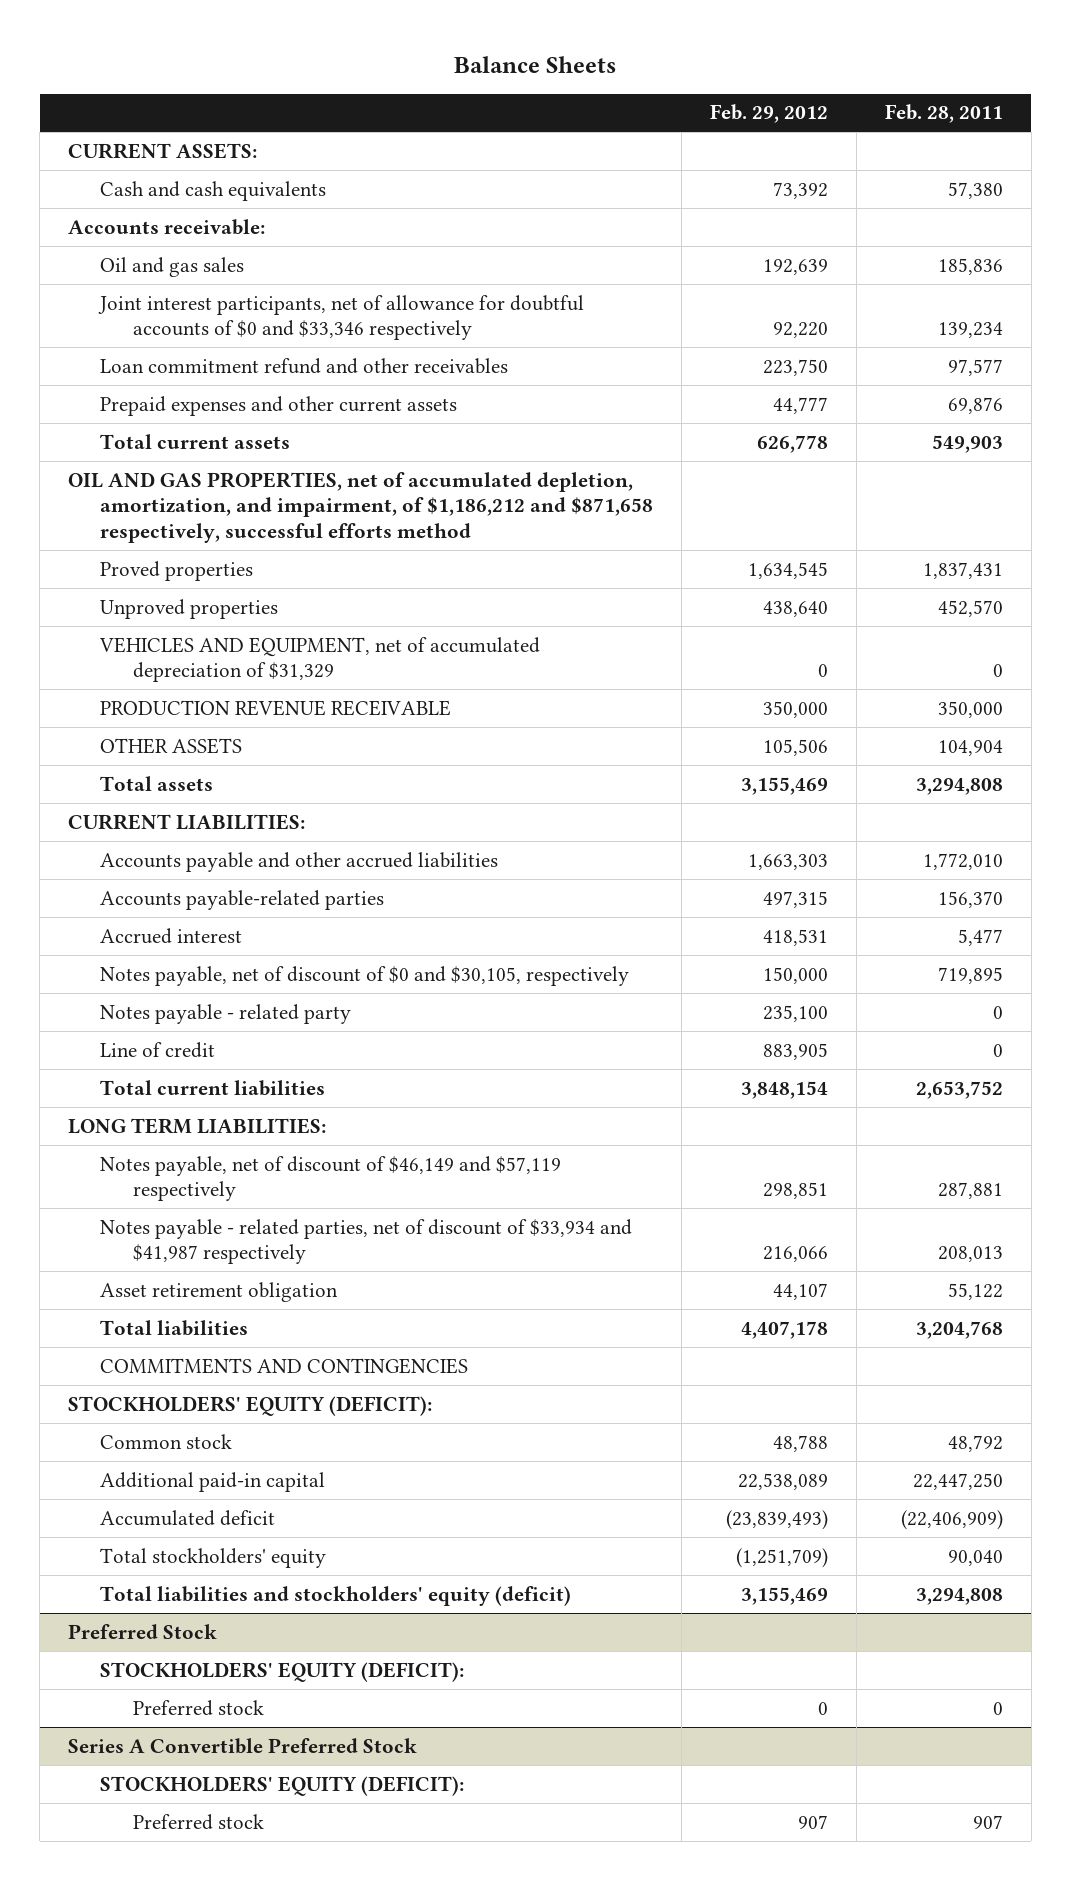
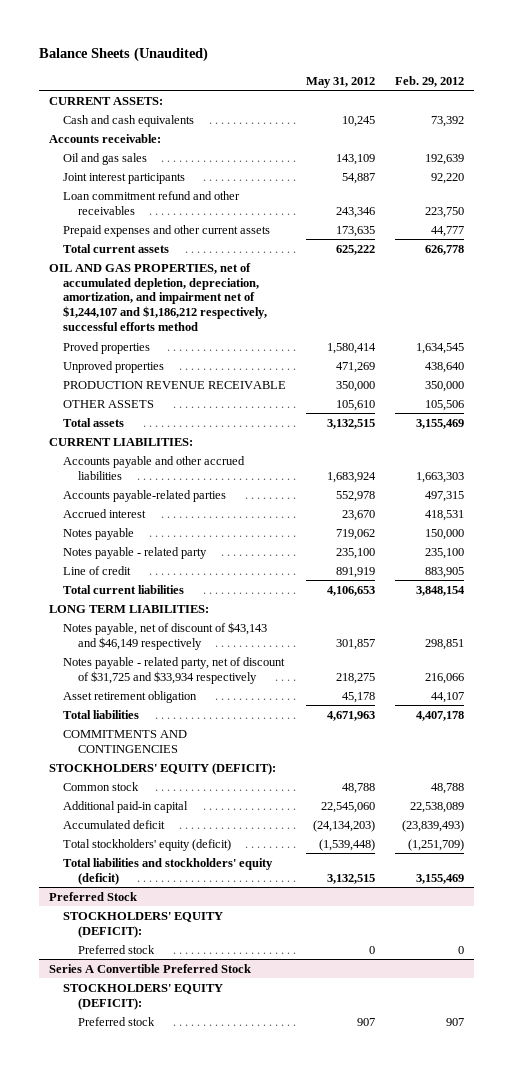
[454,55,617,73] Balance Sheets -> [38,47,208,63] Balance Sheets (Unaudited)
[885,104,1004,124] Feb. 28, 2011 -> none
none -> [306,76,376,88] May 31, 2012
[98,294,585,341] Joint interest participants, net of allowance for doubtful accounts of $0 and $33,346 respectively -> [63,172,186,184] Joint interest participants
[67,471,654,544] OIL AND GAS PROPERTIES, net of accumulated depletion, amortization, and impairment, of $1,186,212 and $871,658 respectively, successful efforts method -> [48,262,268,332] OIL AND GAS PROPERTIES, net of accumulated depletion, depreciation, amortization, and impairment net of $1,244,107 and $1,186,212 respectively, successful efforts method
[99,636,541,683] VEHICLES AND EQUIPMENT, net of accumulated depreciation of $31,329 -> none
[100,965,630,986] Notes payable, net of discount of $0 and $30,105, respectively -> [63,527,135,540] Notes payable
[100,1155,562,1202] Notes payable, net of discount of $46,149 and $57,119 respectively -> [63,621,268,650] Notes payable, net of discount of $43,143 and $46,149 respectively
[100,1218,633,1265] Notes payable - related parties, net of discount of $33,934 and $41,987 respectively -> [63,656,286,684] Notes payable - related party, net of discount of $31,725 and $33,934 respectively
[100,1547,327,1568] Total stockholders' equity -> [63,838,232,851] Total stockholders' equity (deficit)

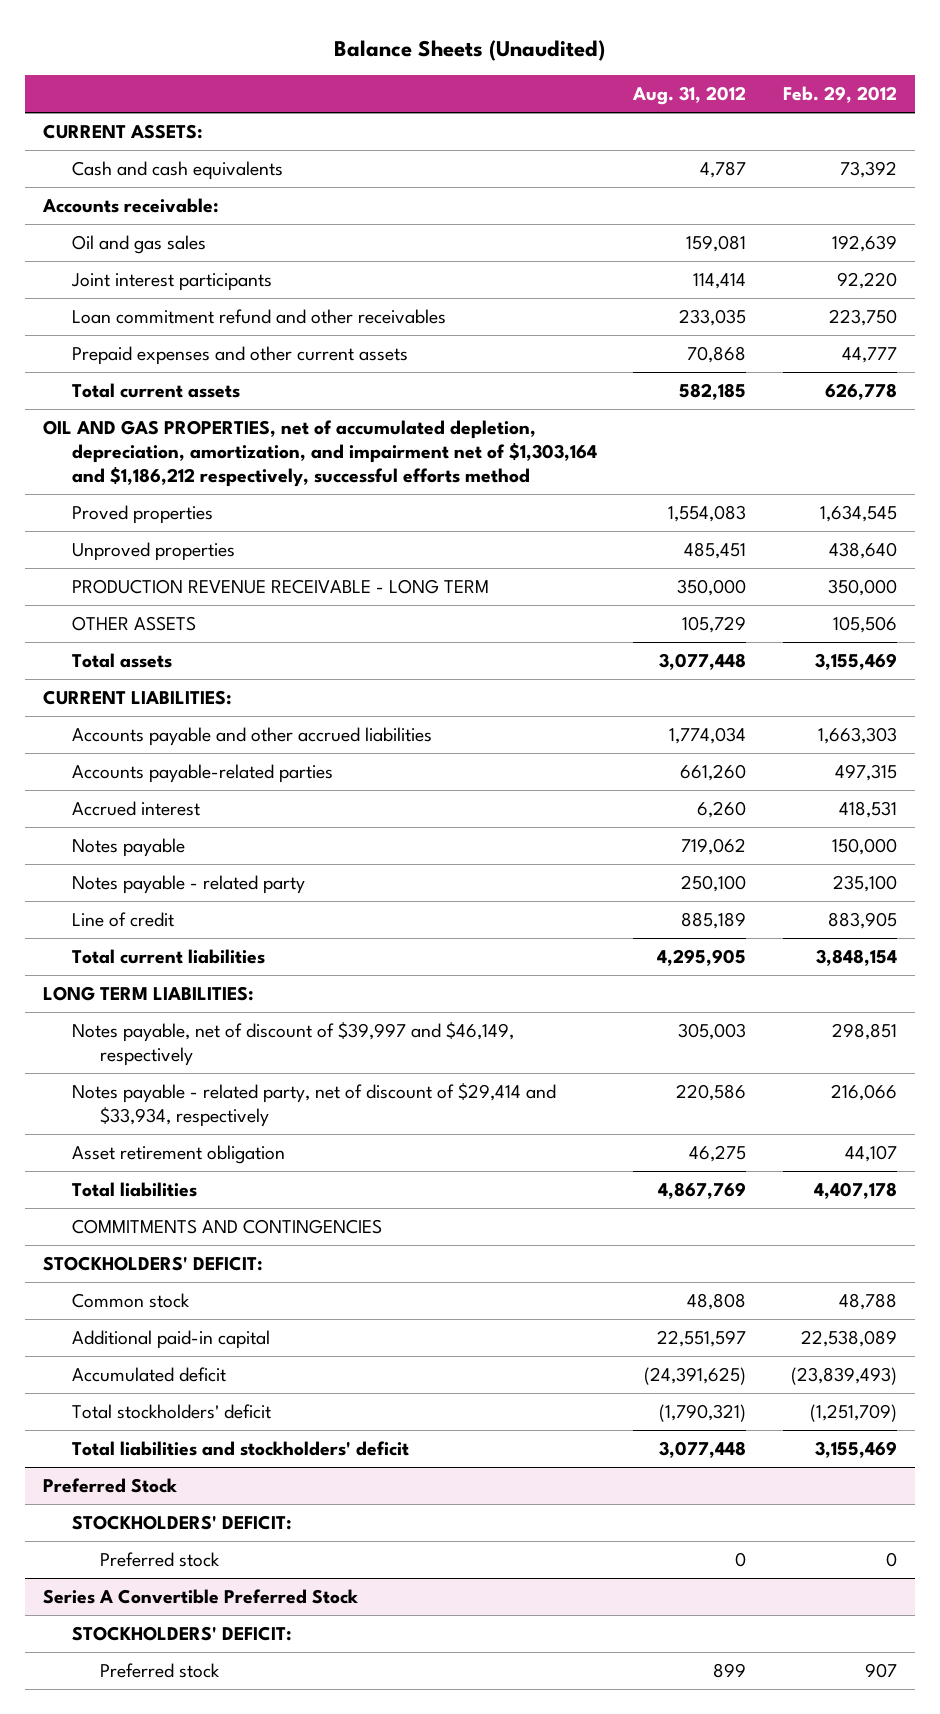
[306,76,376,88] May 31, 2012 -> none
none -> [632,86,747,106] Aug. 31, 2012
[48,262,268,332] OIL AND GAS PROPERTIES, net of accumulated depletion, depreciation, amortization, and impairment net of $1,244,107 and $1,186,212 respectively, successful efforts method -> [43,419,597,488] OIL AND GAS PROPERTIES, net of accumulated depletion, depreciation, amortization, and impairment net of $1,303,164 and $1,186,212 respectively, successful efforts method
[63,380,287,389] PRODUCTION REVENUE RECEIVABLE -> [71,578,489,594] PRODUCTION REVENUE RECEIVABLE - LONG TERM
[63,621,268,650] Notes payable, net of discount of $43,143 and $46,149 respectively -> [71,1021,514,1067] Notes payable, net of discount of $39,997 and $46,149, respectively
[63,656,286,684] Notes payable - related party, net of discount of $31,725 and $33,934 respectively -> [71,1082,556,1128] Notes payable - related party, net of discount of $29,414 and $33,934, respectively
[48,762,276,775] STOCKHOLDERS' EQUITY (DEFICIT): -> [43,1255,264,1271] STOCKHOLDERS' DEFICIT:
[63,838,232,851] Total stockholders' equity (deficit) -> [71,1403,271,1419] Total stockholders' deficit
[63,857,274,885] Total liabilities and stockholders' equity (deficit) -> [71,1440,409,1456] Total liabilities and stockholders' deficit
[63,911,224,938] STOCKHOLDERS' EQUITY (DEFICIT): -> [71,1514,292,1530] STOCKHOLDERS' DEFICIT:
[63,983,224,1010] STOCKHOLDERS' EQUITY (DEFICIT): -> [71,1625,292,1641] STOCKHOLDERS' DEFICIT:

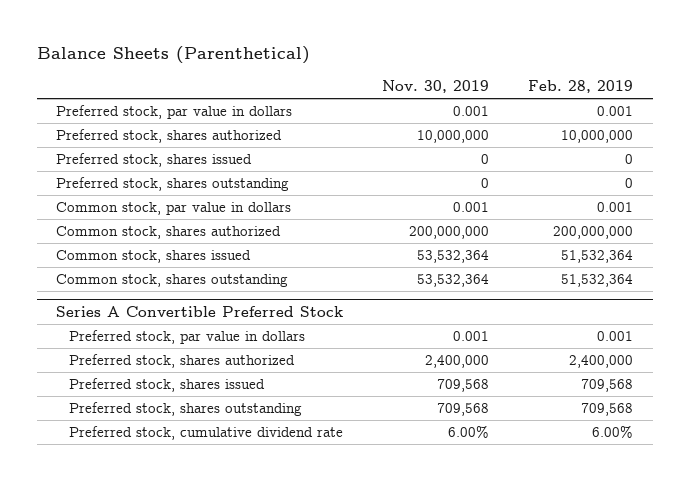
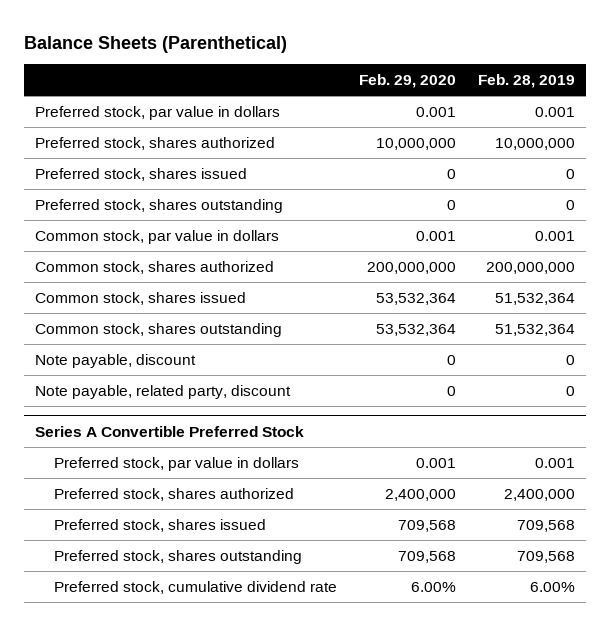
[382,80,490,94] Nov. 30, 2019 -> none
none -> [359,74,457,89] Feb. 29, 2020
none -> [35,353,197,368] Note payable, discount
none -> [35,384,292,399] Note payable, related party, discount

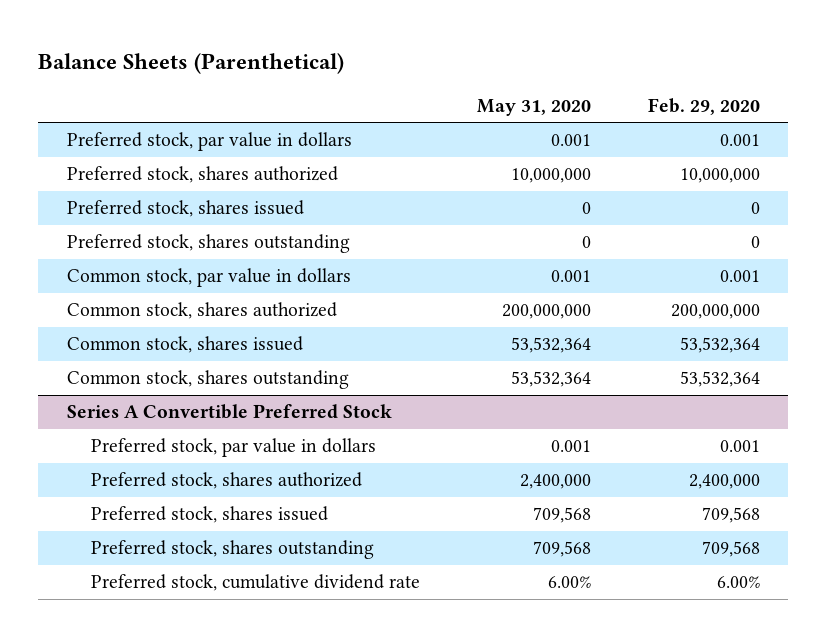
[478,74,576,89] Feb. 28, 2019 -> none
none -> [477,98,592,116] May 31, 2020
[35,353,197,368] Note payable, discount -> none
[35,384,292,399] Note payable, related party, discount -> none

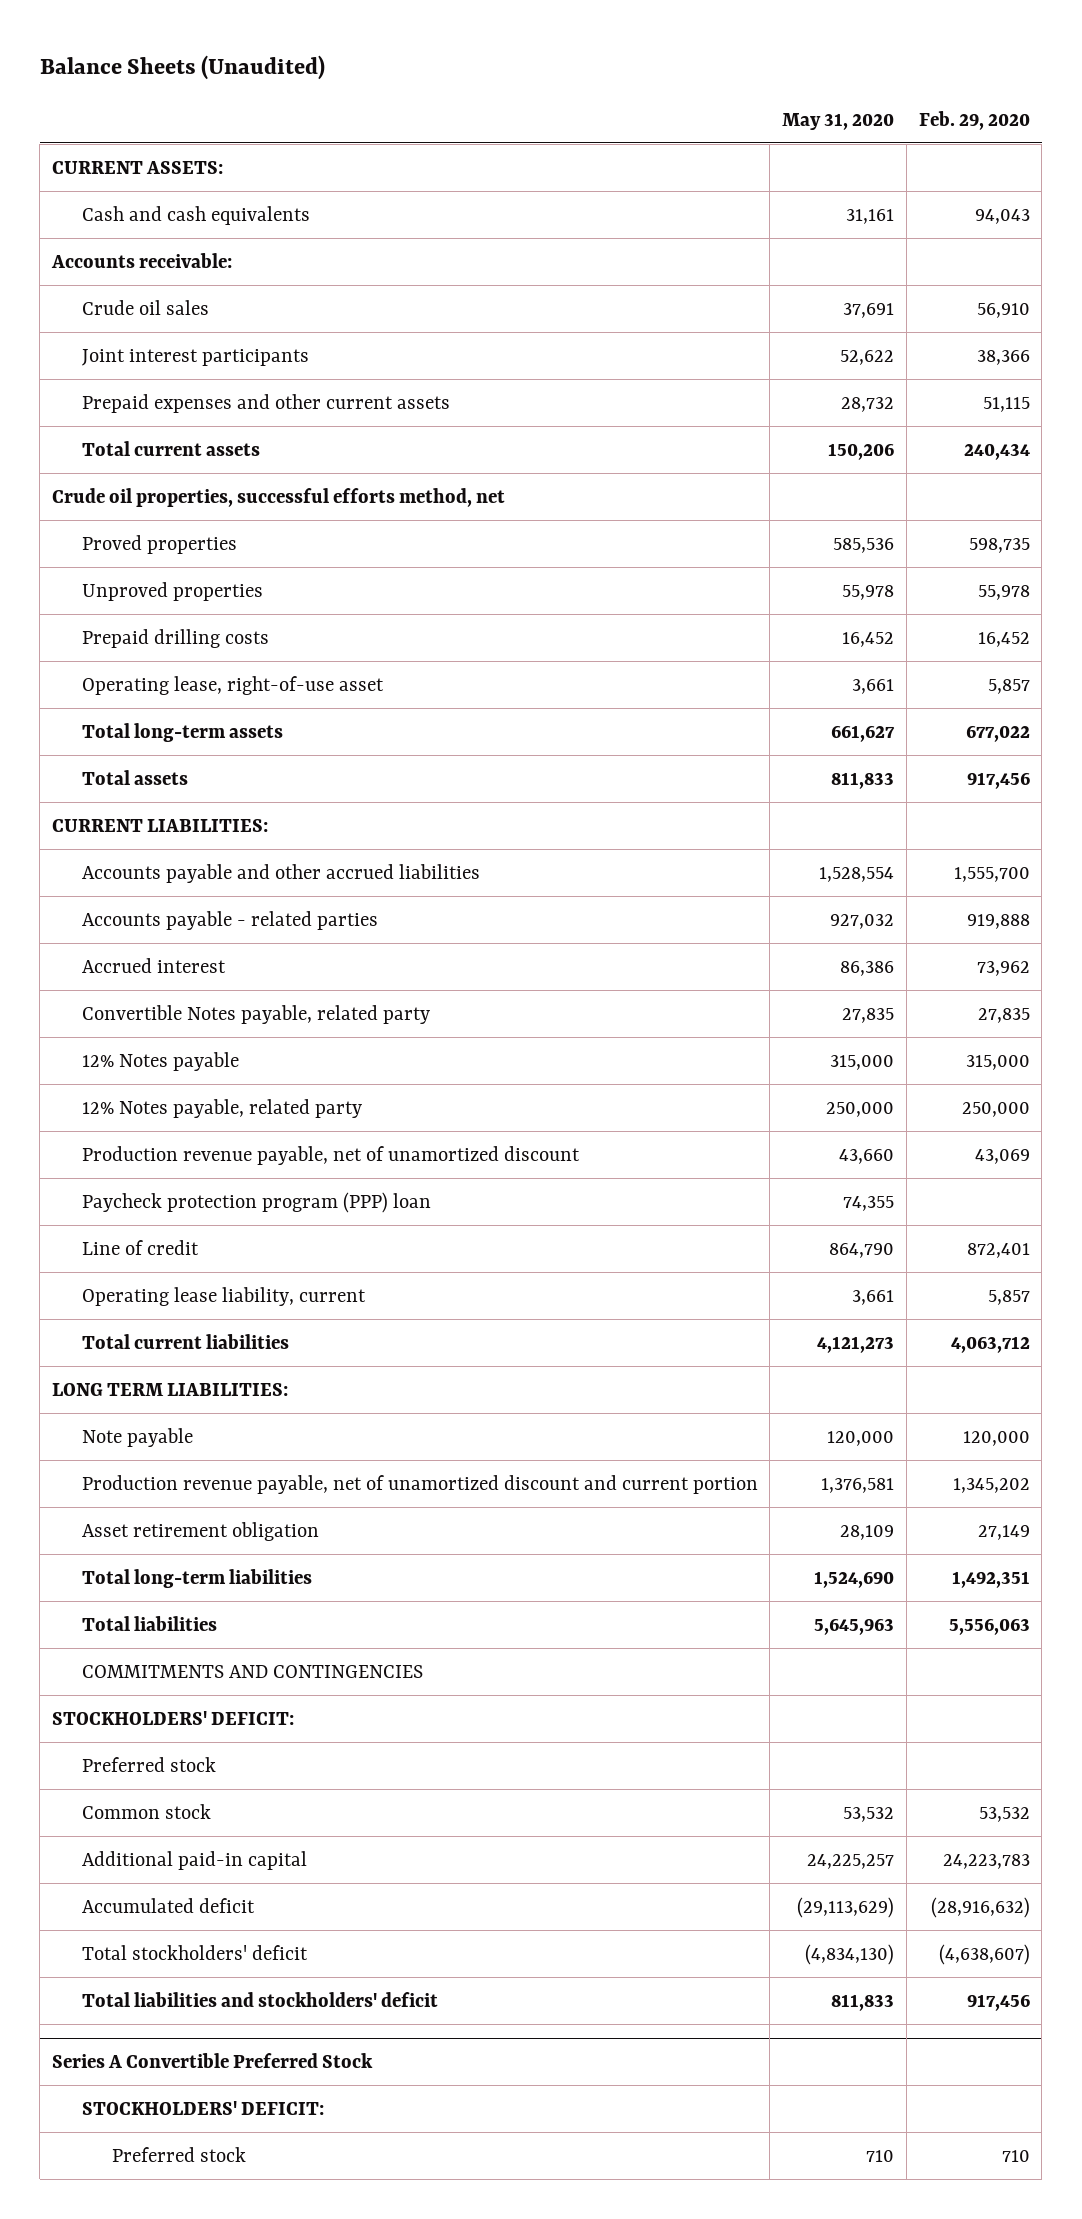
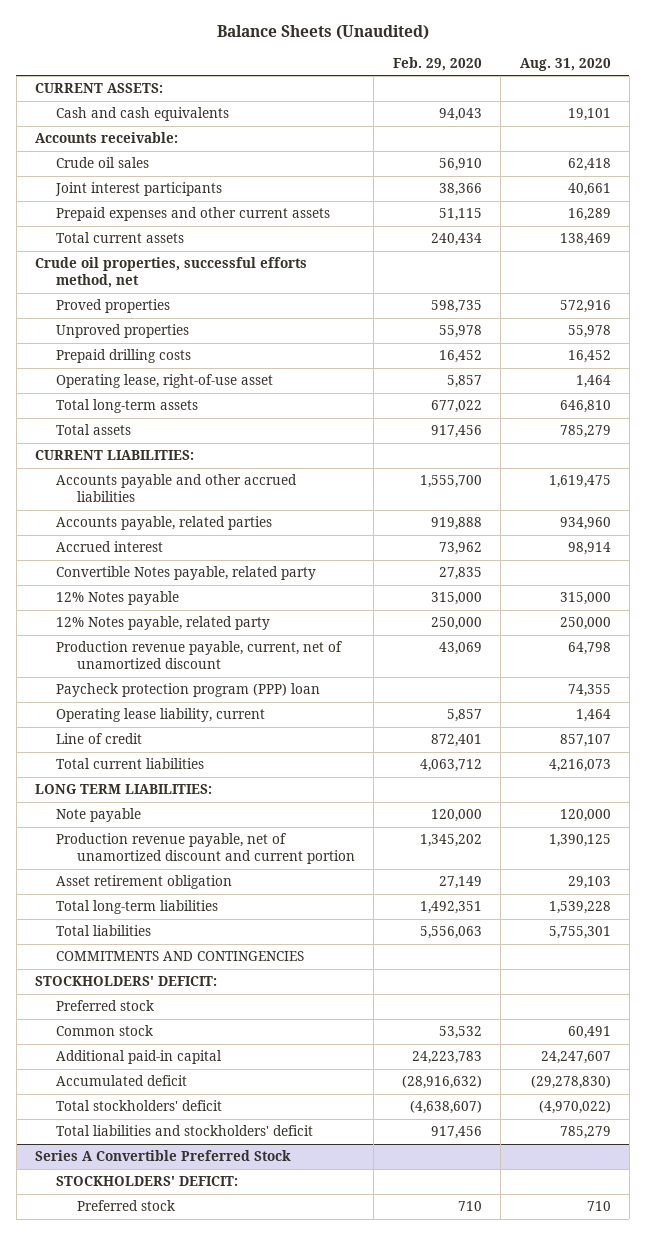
[782,112,895,130] May 31, 2020 -> none
none -> [519,57,611,71] Aug. 31, 2020
[81,910,378,930] Accounts payable - related parties -> [55,516,272,531] Accounts payable, related parties
[81,1145,580,1165] Production revenue payable, net of unamortized discount -> [55,641,342,669] Production revenue payable, current, net of unamortized discount
[81,1239,199,1255] Line of credit -> [55,733,142,745] Line of credit

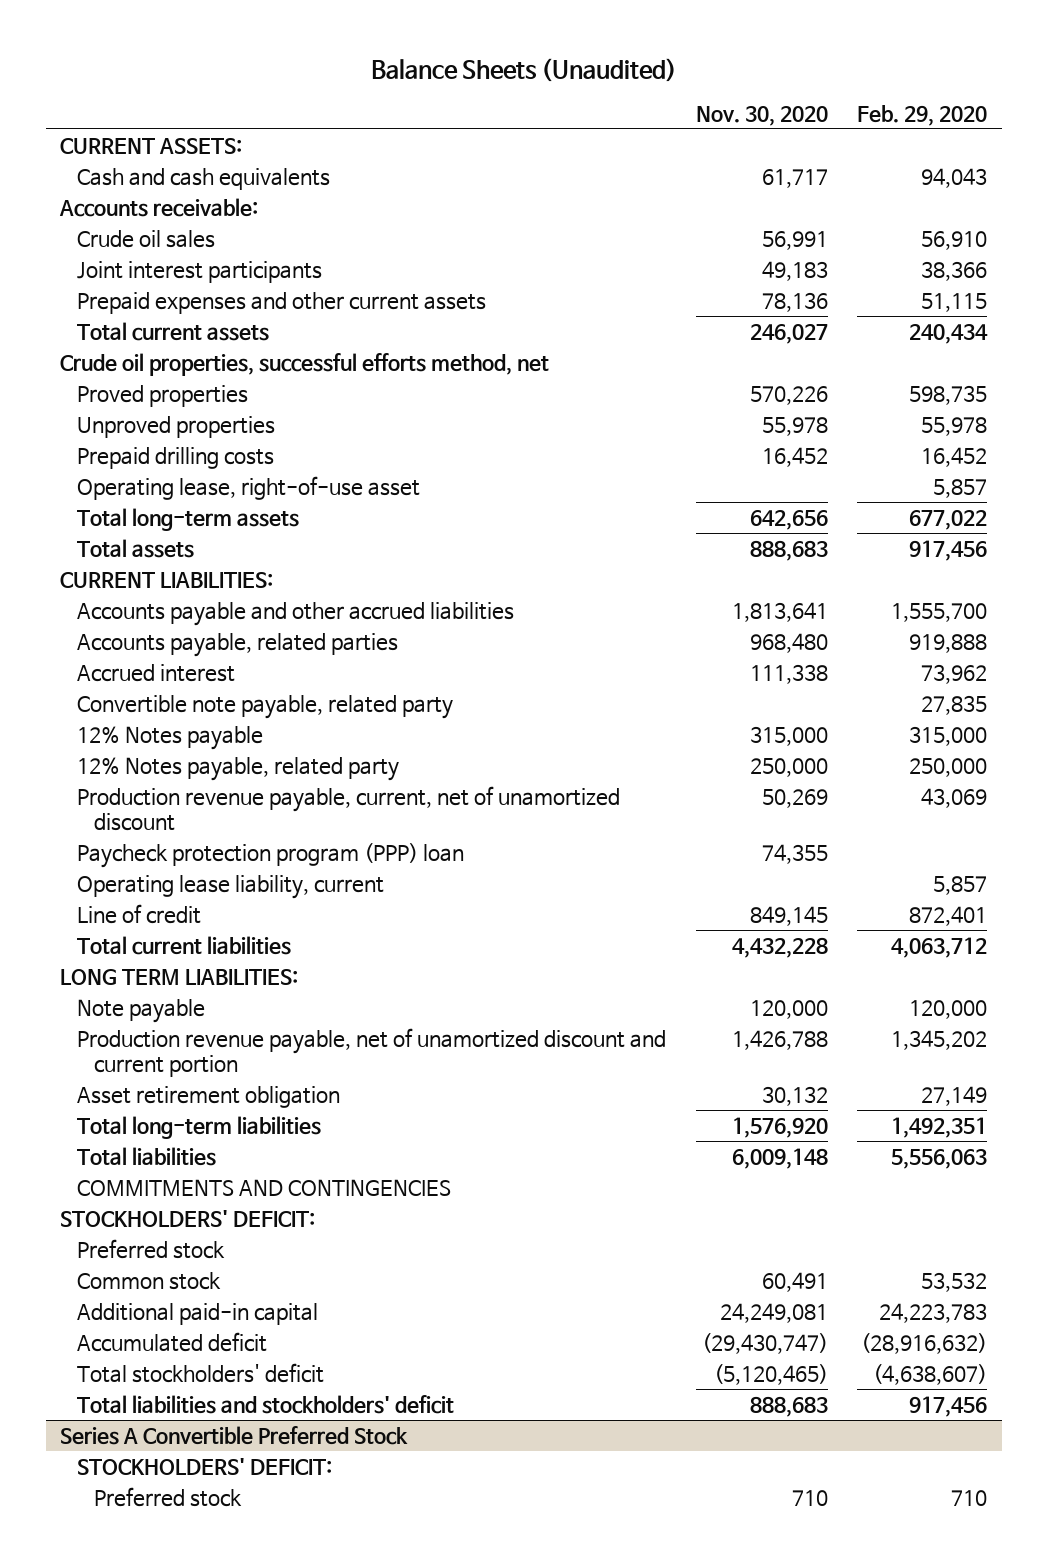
[519,57,611,71] Aug. 31, 2020 -> none
none -> [695,105,828,126] Nov. 30, 2020
[55,566,316,581] Convertible Notes payable, related party -> [77,694,454,719] Convertible note payable, related party

